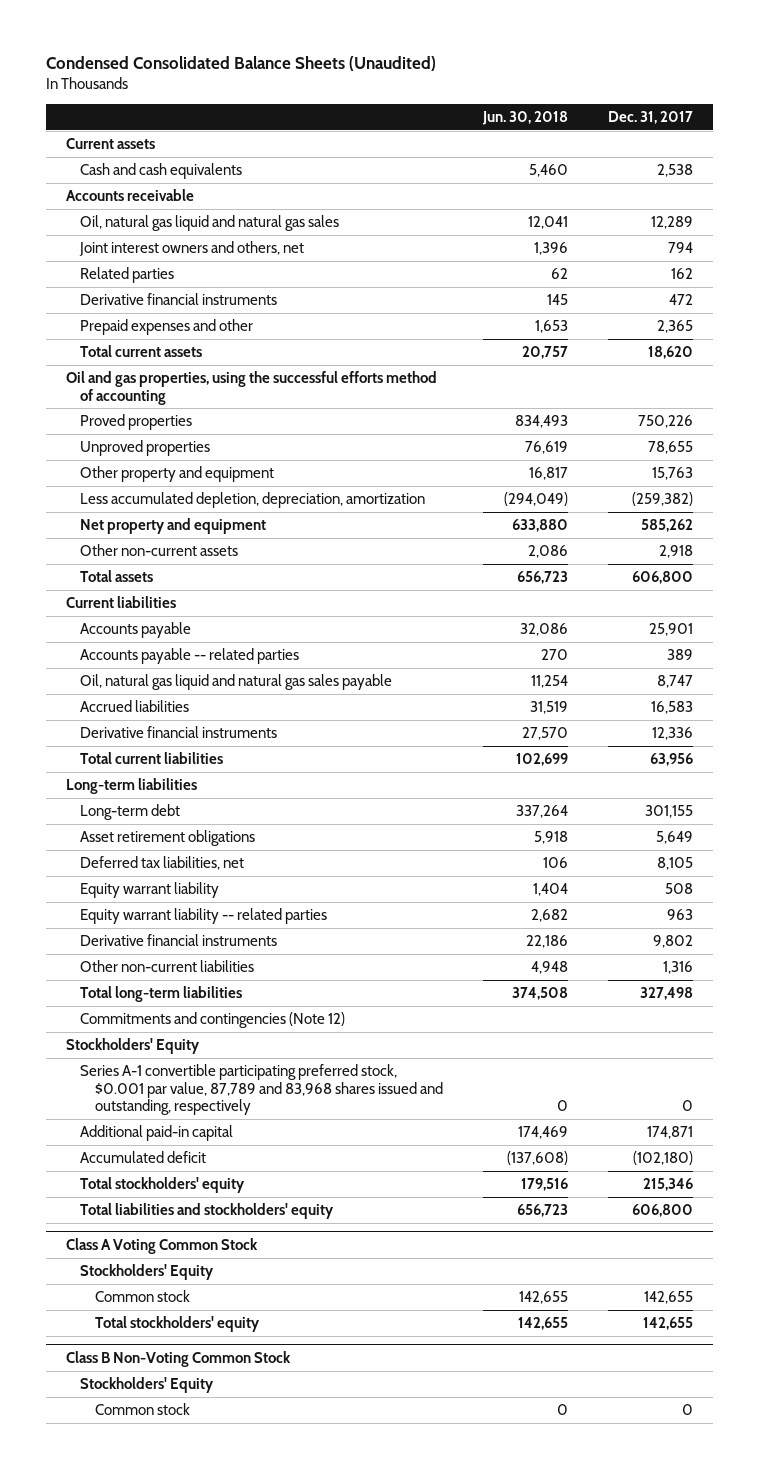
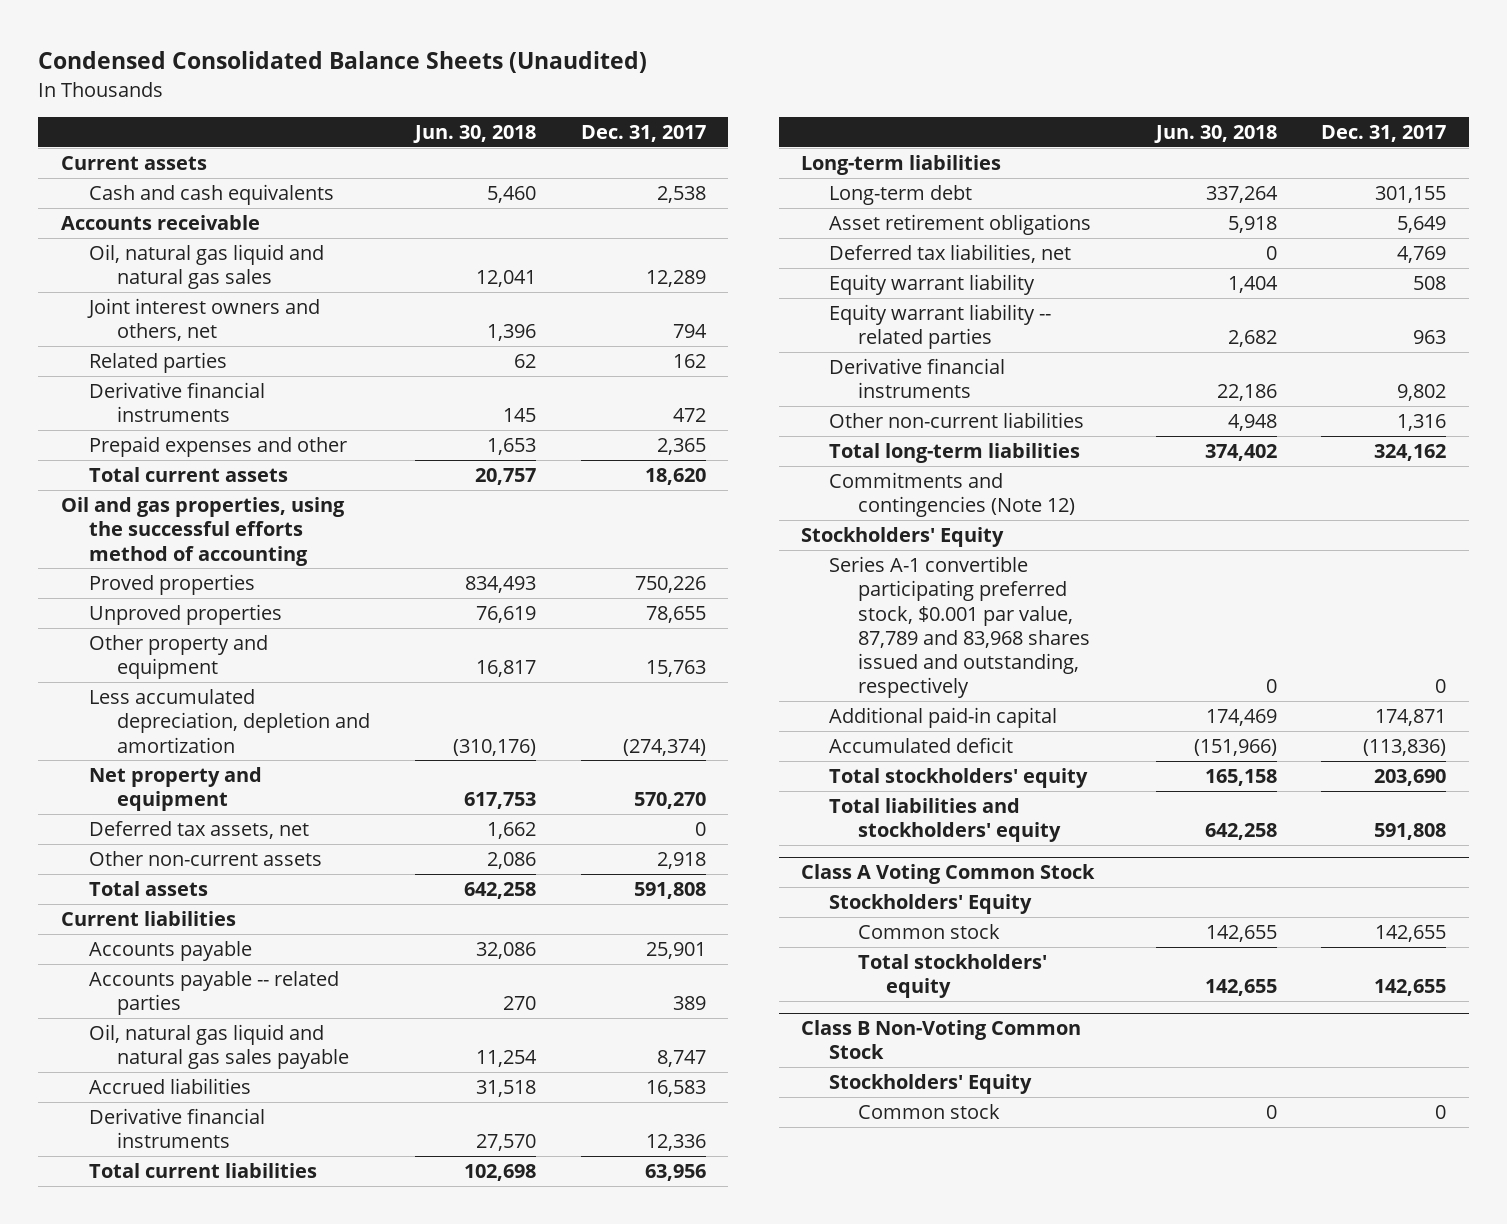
[80,492,426,509] Less accumulated depletion, depreciation, amortization -> [88,689,371,753] Less accumulated depreciation, depletion and amortization
[503,492,568,507] (294,049) -> [452,738,536,756] (310,176)
[631,492,693,507] (259,382) -> [622,738,706,756] (274,374)
[511,519,568,533] 633,880 -> [463,792,536,810] 617,753
[640,519,693,533] 585,262 -> [633,792,706,810] 570,270
none -> [88,821,309,840] Deferred tax assets, net
[516,571,568,585] 656,723 -> [463,882,536,900] 642,258
[631,571,693,585] 606,800 -> [633,882,706,900] 591,808
[529,701,568,715] 31,519 -> [475,1080,536,1098] 31,518
[515,753,568,767] 102,699 -> [463,1164,536,1182] 102,698
[542,857,568,869] 106 -> [1265,246,1277,261] 0
[656,857,693,871] 8,105 -> [1397,246,1447,264] 4,769
[511,987,568,1001] 374,508 -> [1204,444,1277,462] 374,402
[639,987,693,1001] 327,498 -> [1374,444,1447,462] 324,162
[506,1151,568,1166] (137,608) -> [1193,739,1277,757] (151,966)
[632,1151,693,1166] (102,180) -> [1363,739,1447,757] (113,836)
[520,1178,568,1192] 179,516 -> [1204,769,1277,787] 165,158
[642,1178,693,1192] 215,346 -> [1374,769,1447,787] 203,690
[516,1204,568,1218] 656,723 -> [1204,823,1277,841] 642,258
[631,1204,693,1218] 606,800 -> [1374,823,1447,841] 591,808

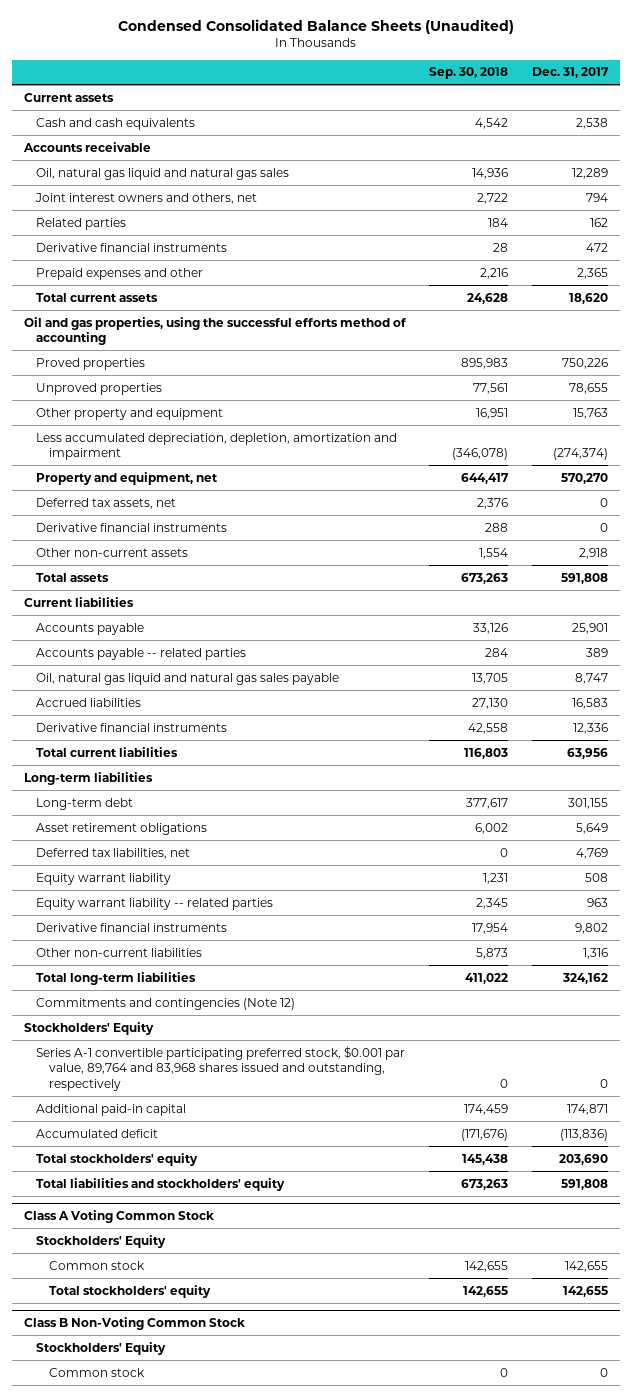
[412,124,536,143] Jun. 30, 2018 -> none
none -> [429,67,509,80] Sep. 30, 2018
[88,689,371,753] Less accumulated depreciation, depletion and amortization -> [36,432,398,461] Less accumulated depreciation, depletion, amortization and impairment
[88,767,262,812] Net property and equipment -> [36,471,219,485] Property and equipment, net
none -> [36,522,228,532] Derivative financial instruments
[829,556,1090,699] Series A-1 convertible participating preferred stock, $0.001 par value, 87,789 and 83,968 shares issued and outstanding, respectively -> [36,1045,406,1091] Series A-1 convertible participating preferred stock, $0.001 par value, 89,764 and 83,968 shares issued and outstanding, respectively

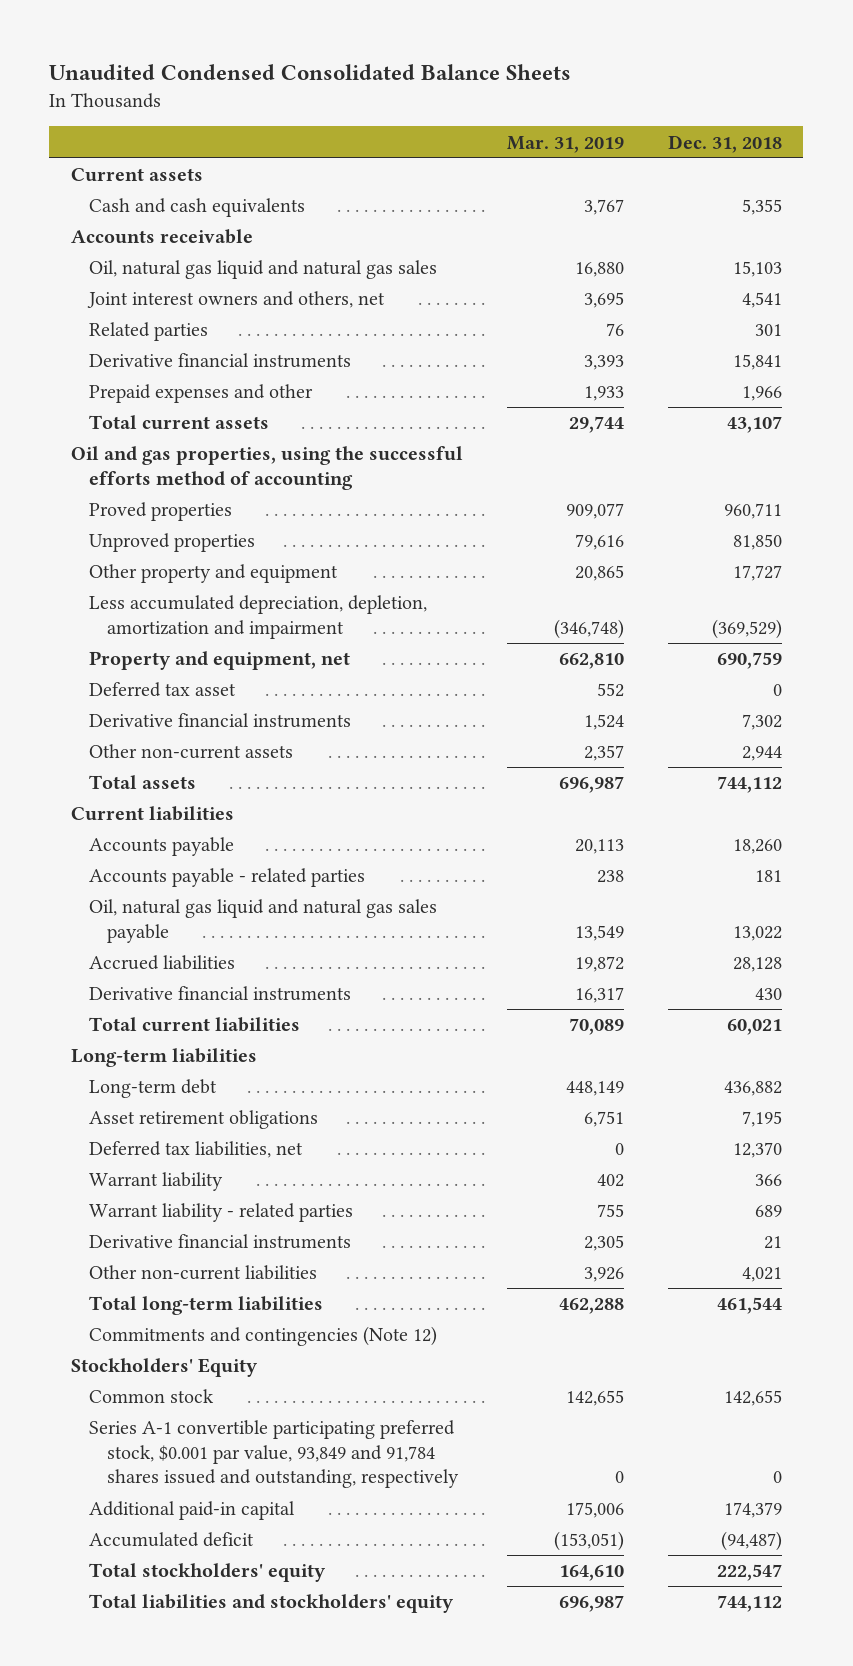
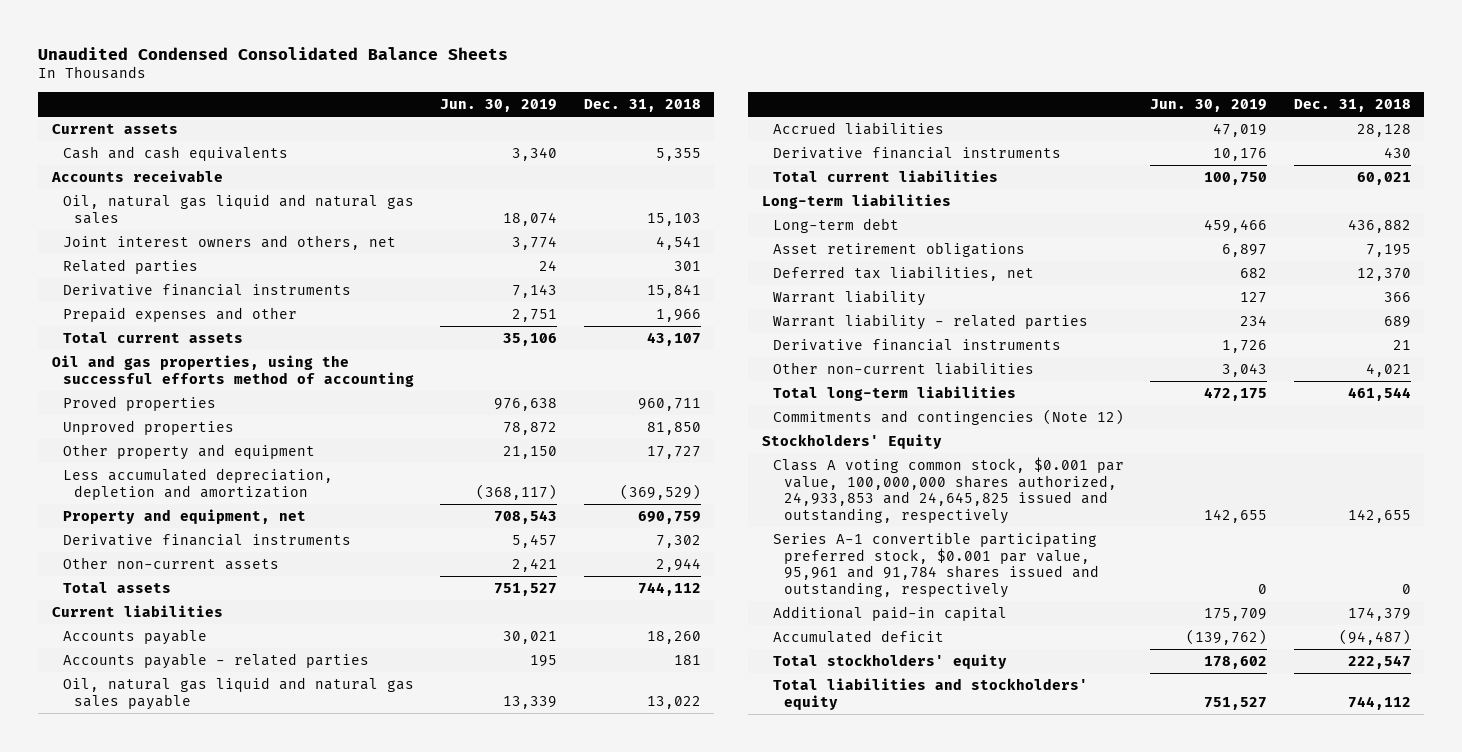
[506,135,624,153] Mar. 31, 2019 -> none
none -> [440,98,558,112] Jun. 30, 2019
[89,595,428,639] Less accumulated depreciation, depletion, amortization and impairment -> [62,467,333,500] Less accumulated depreciation, depletion and amortization
[89,682,237,698] Deferred tax asset -> none
[89,1389,215,1404] Common stock -> [772,456,1124,524] Class A voting common stock, $0.001 par value, 100,000,000 shares authorized, 24,933,853 and 24,645,825 issued and outstanding, respectively
[89,1420,460,1489] Series A-1 convertible participating preferred stock, $0.001 par value, 93,849 and 91,784 shares issued and outstanding, respectively -> [772,531,1099,598] Series A-1 convertible participating preferred stock, $0.001 par value, 95,961 and 91,784 shares issued and outstanding, respectively

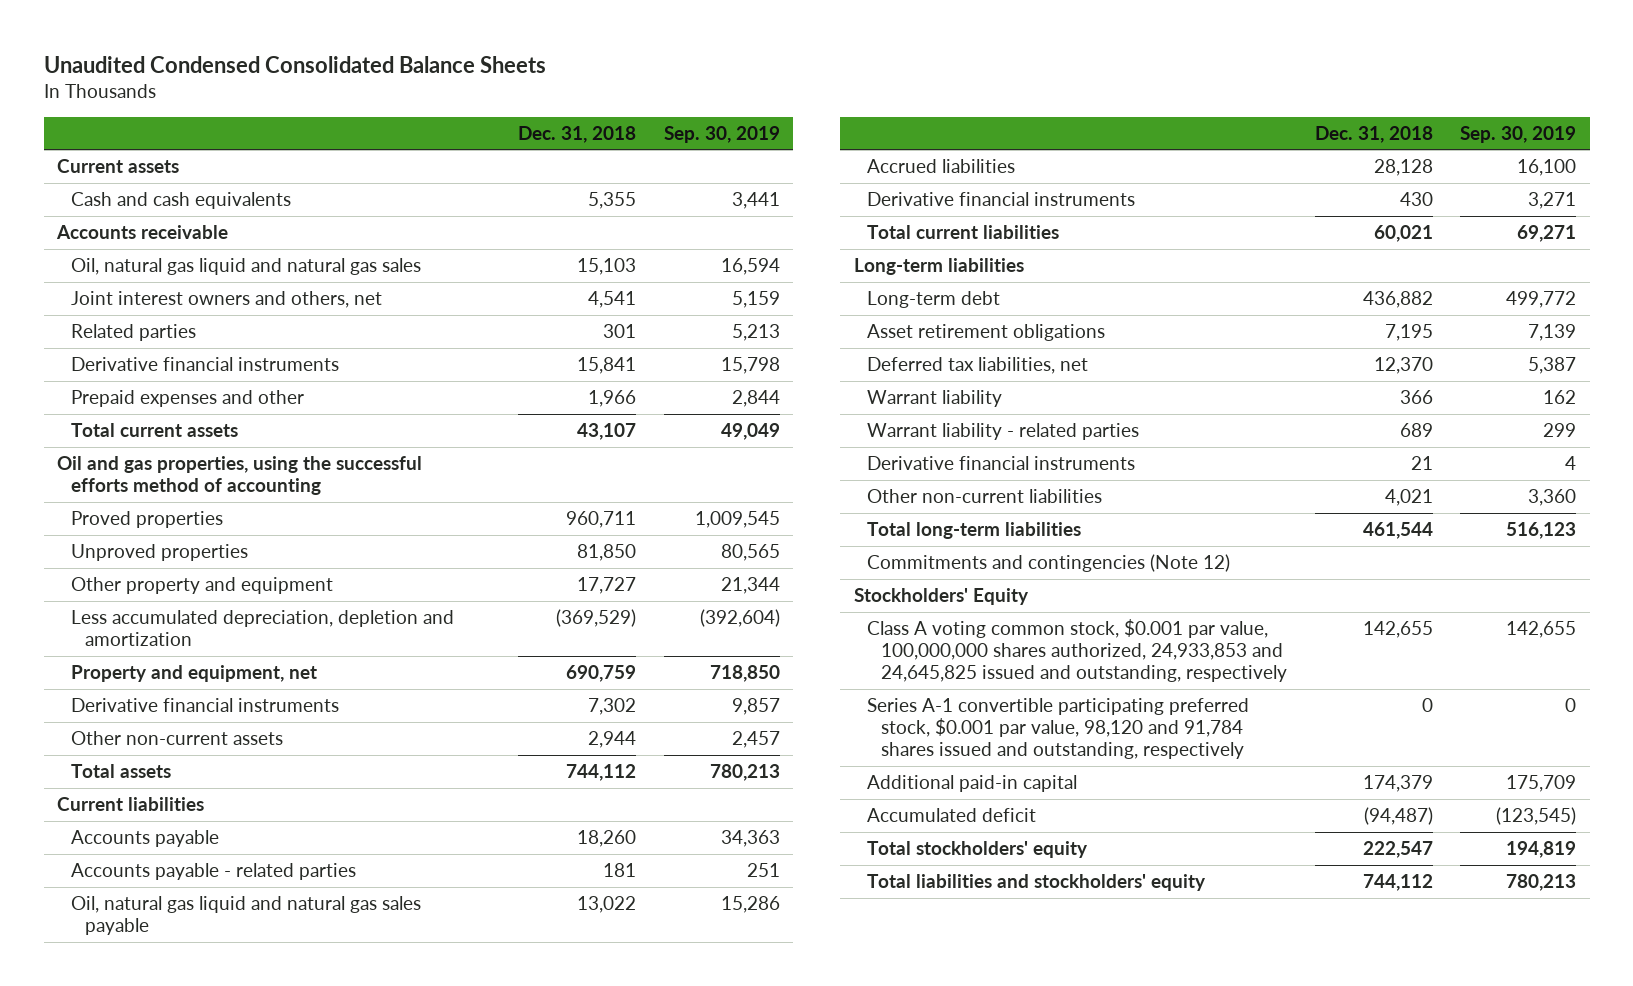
[440,98,558,112] Jun. 30, 2019 -> none
none -> [663,125,780,143] Sep. 30, 2019
[772,531,1099,598] Series A-1 convertible participating preferred stock, $0.001 par value, 95,961 and 91,784 shares issued and outstanding, respectively -> [867,698,1250,760] Series A-1 convertible participating preferred stock, $0.001 par value, 98,120 and 91,784 shares issued and outstanding, respectively

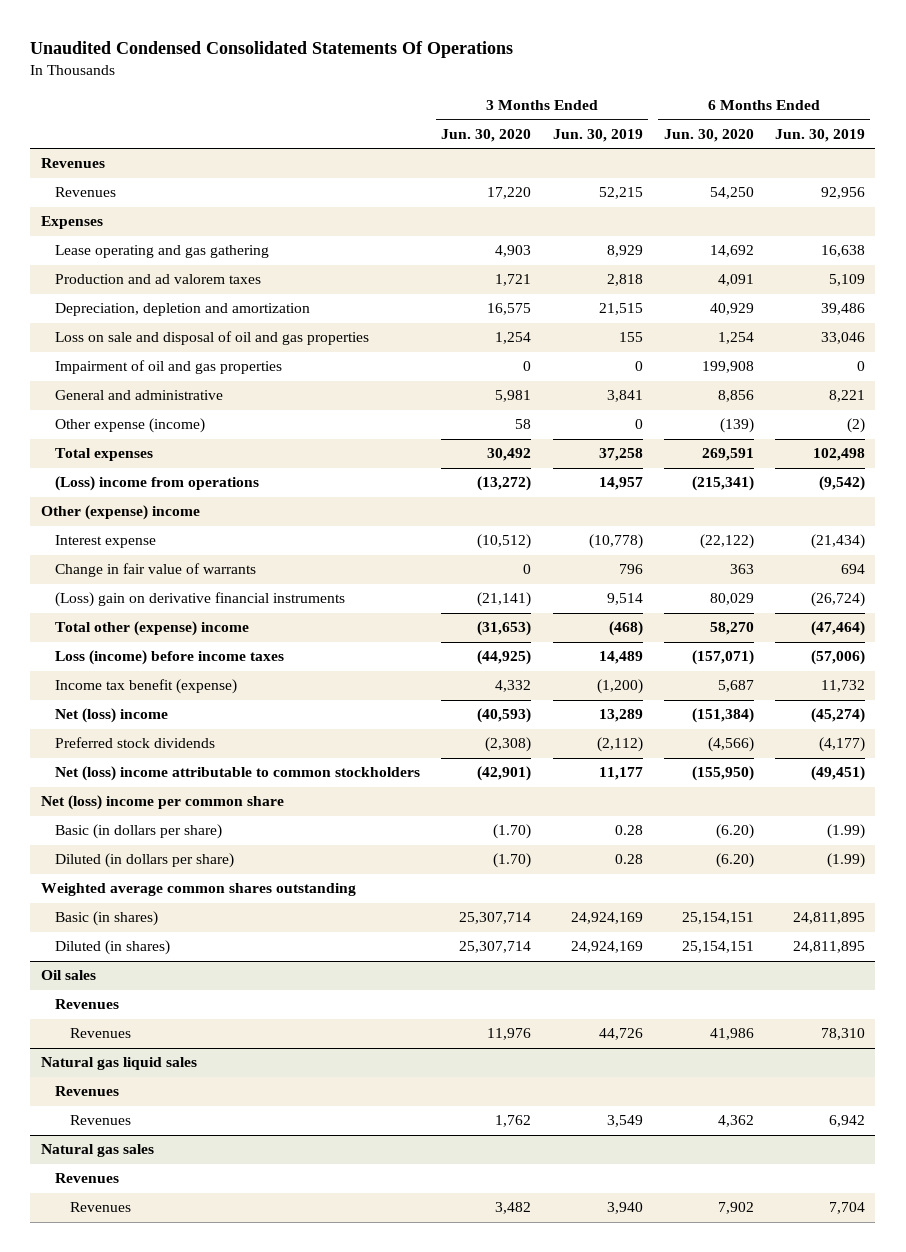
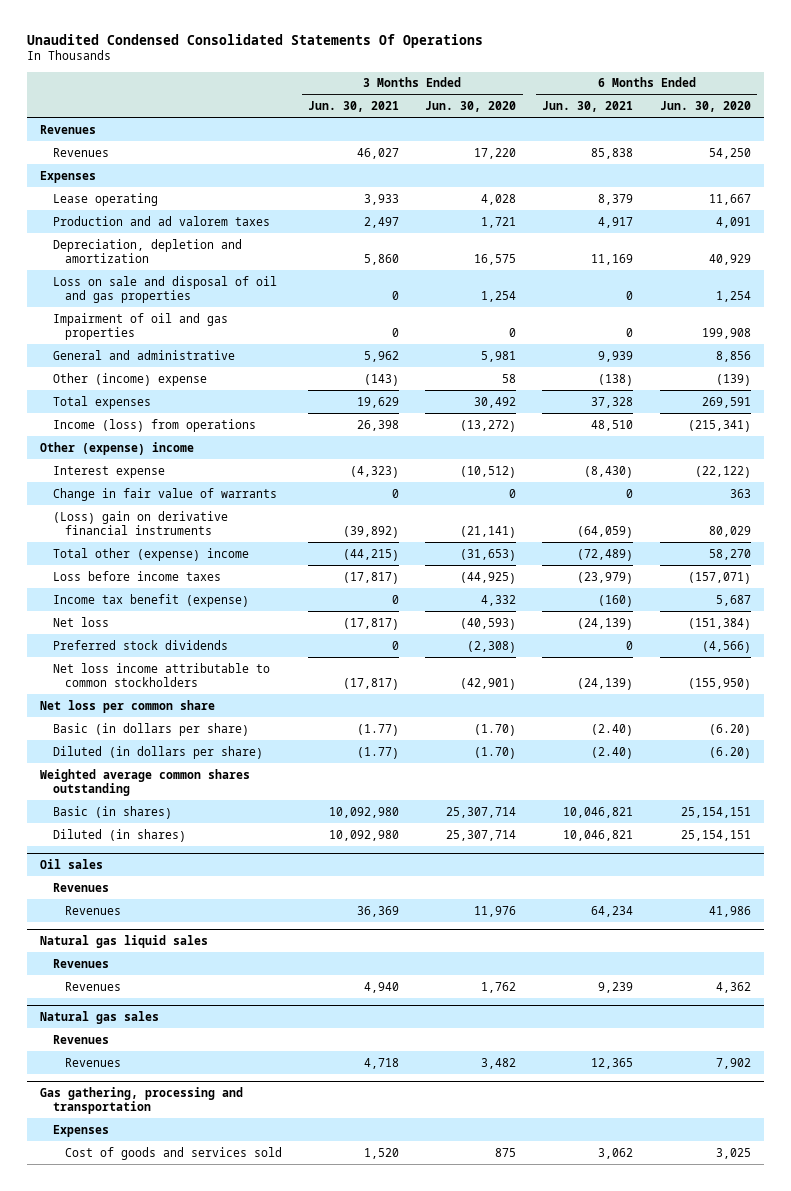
[552,128,643,142] Jun. 30, 2019 -> none
[774,128,865,142] Jun. 30, 2019 -> none
none -> [308,100,400,112] Jun. 30, 2021
none -> [542,100,634,112] Jun. 30, 2021
[55,245,270,259] Lease operating and gas gathering -> [52,192,158,206] Lease operating
[495,245,532,258] 4,903 -> [481,193,517,205] 4,028
[709,245,754,258] 14,692 -> [708,193,751,205] 11,667
[55,418,206,434] Other expense (income) -> [52,372,207,386] Other (income) expense
[55,476,260,492] (Loss) income from operations -> [52,418,256,432] Income (loss) from operations
[55,650,285,666] Loss (income) before income taxes -> [52,570,221,581] Loss before income taxes
[55,708,169,724] Net (loss) income -> [52,616,109,627] Net loss
[55,766,421,782] Net (loss) income attributable to common stockholders -> [52,662,270,687] Net loss income attributable to common stockholders
[40,795,284,811] Net (loss) income per common share -> [40,699,216,713] Net loss per common share
none -> [40,1086,244,1114] Gas gathering, processing and transportation
none -> [52,1124,109,1137] Expenses
none -> [65,1146,283,1160] Cost of goods and services sold

